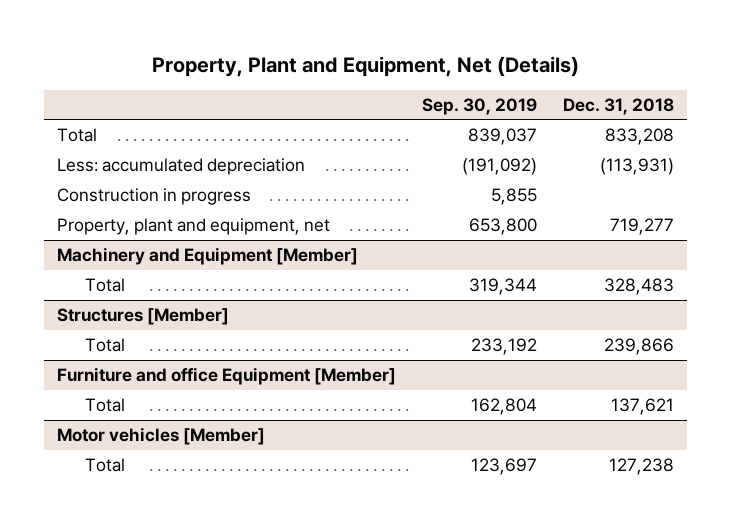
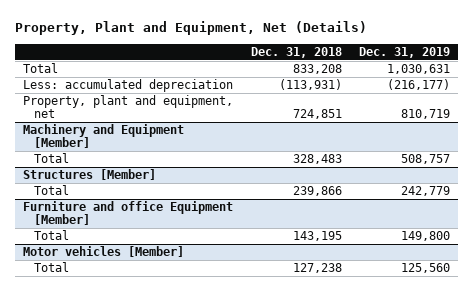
[422,97,538,115] Sep. 30, 2019 -> none
none -> [358,46,450,58] Dec. 31, 2019
[57,188,252,206] Construction in progress -> none
[610,218,675,236] 719,277 -> [292,109,342,120] 724,851
[611,398,675,416] 137,621 -> [292,231,342,242] 143,195

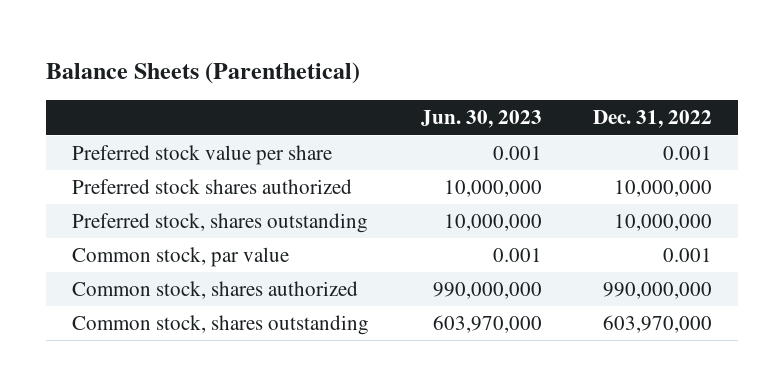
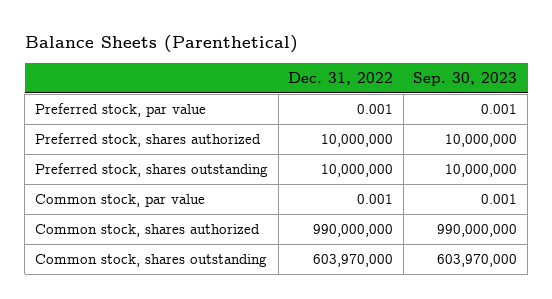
[420,110,542,129] Jun. 30, 2023 -> none
none -> [413,71,518,86] Sep. 30, 2023
[72,145,333,166] Preferred stock value per share -> [35,103,207,118] Preferred stock, par value
[72,179,353,195] Preferred stock shares authorized -> [35,133,262,148] Preferred stock, shares authorized

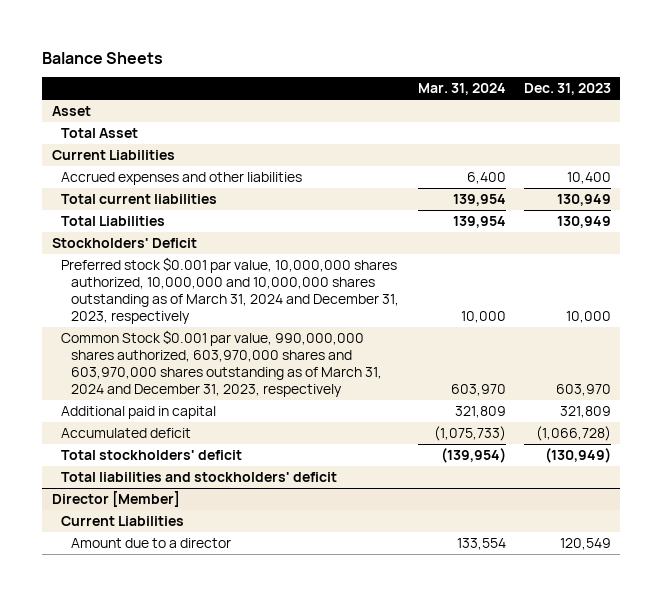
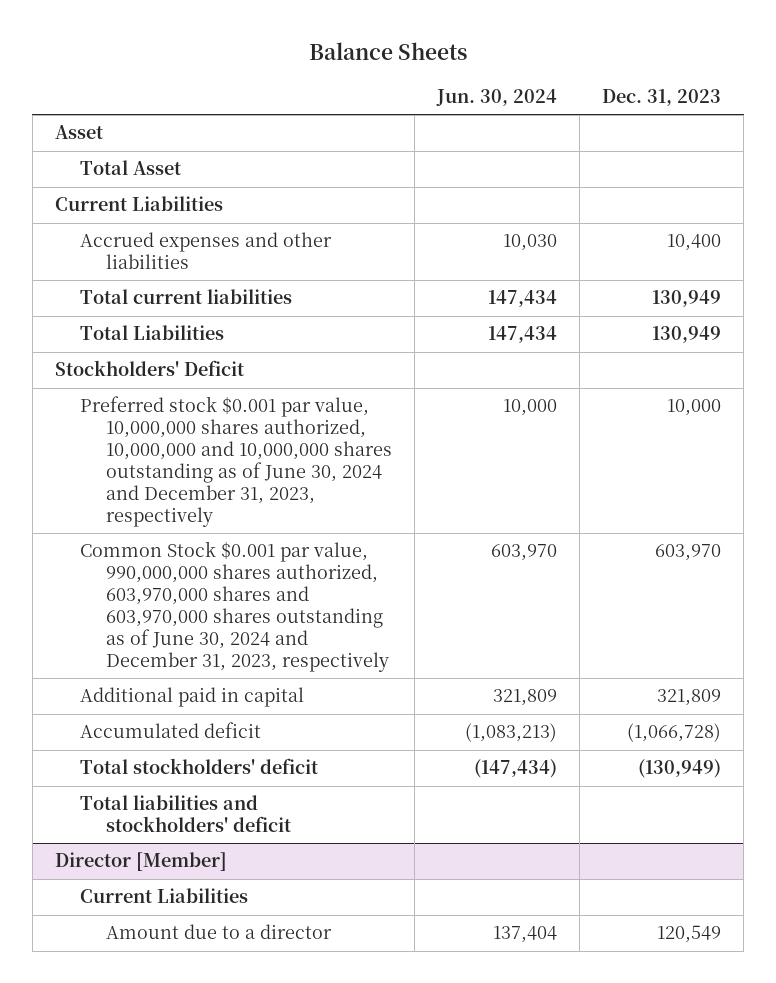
[417,83,506,96] Mar. 31, 2024 -> none
none -> [436,88,558,106] Jun. 30, 2024
[61,256,400,325] Preferred stock $0.001 par value, 10,000,000 shares authorized, 10,000,000 and 10,000,000 shares outstanding as of March 31, 2024 and December 31, 2023, respectively -> [80,396,392,527] Preferred stock $0.001 par value, 10,000,000 shares authorized, 10,000,000 and 10,000,000 shares outstanding as of June 30, 2024 and December 31, 2023, respectively
[61,329,383,398] Common Stock $0.001 par value, 990,000,000 shares authorized, 603,970,000 shares and 603,970,000 shares outstanding as of March 31, 2024 and December 31, 2023, respectively -> [80,541,389,672] Common Stock $0.001 par value, 990,000,000 shares authorized, 603,970,000 shares and 603,970,000 shares outstanding as of June 30, 2024 and December 31, 2023, respectively

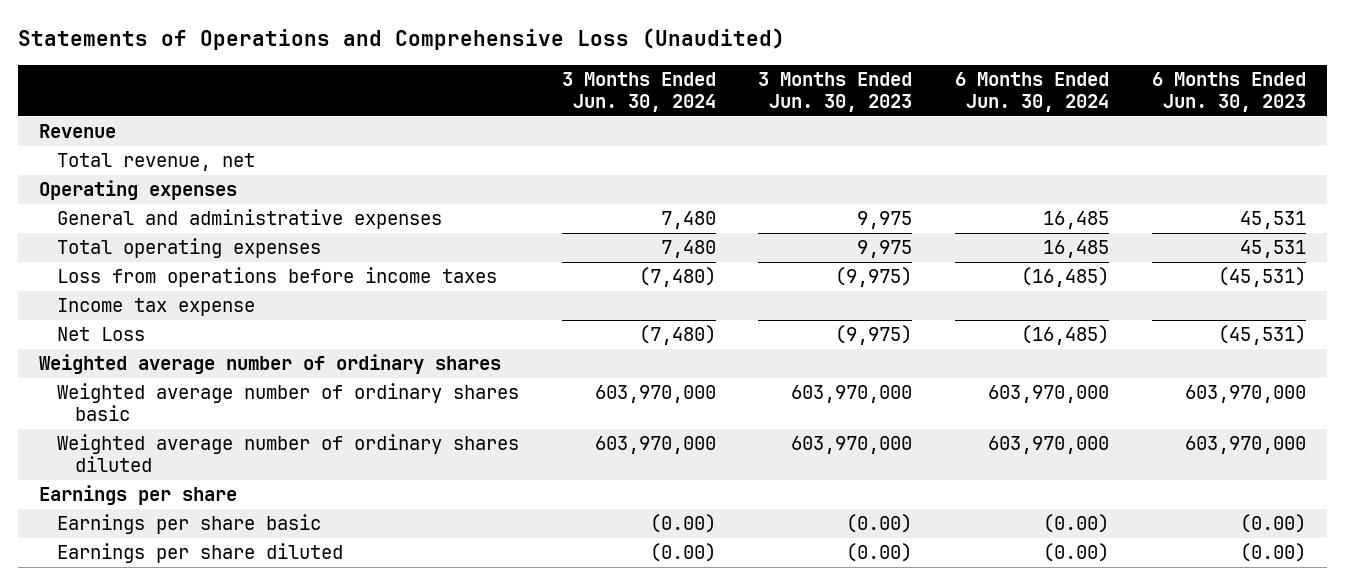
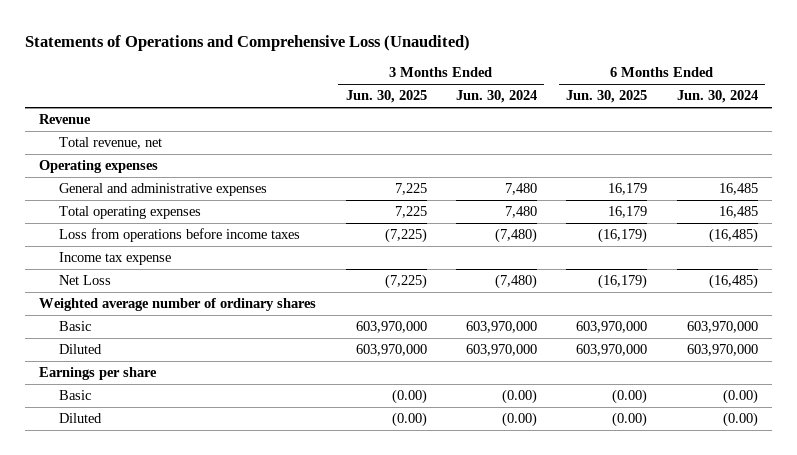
[758,72,913,112] 3 Months Ended Jun. 30, 2023 -> none
[1151,72,1306,112] 6 Months Ended Jun. 30, 2023 -> none
none -> [345,90,427,104] Jun. 30, 2025
none -> [566,90,648,104] Jun. 30, 2025
[57,383,520,421] Weighted average number of ordinary shares basic -> [58,321,91,332] Basic
[57,434,520,472] Weighted average number of ordinary shares diluted -> [58,344,102,355] Diluted
[57,514,322,535] Earnings per share basic -> [58,390,91,401] Basic
[57,543,344,564] Earnings per share diluted -> [58,413,102,424] Diluted

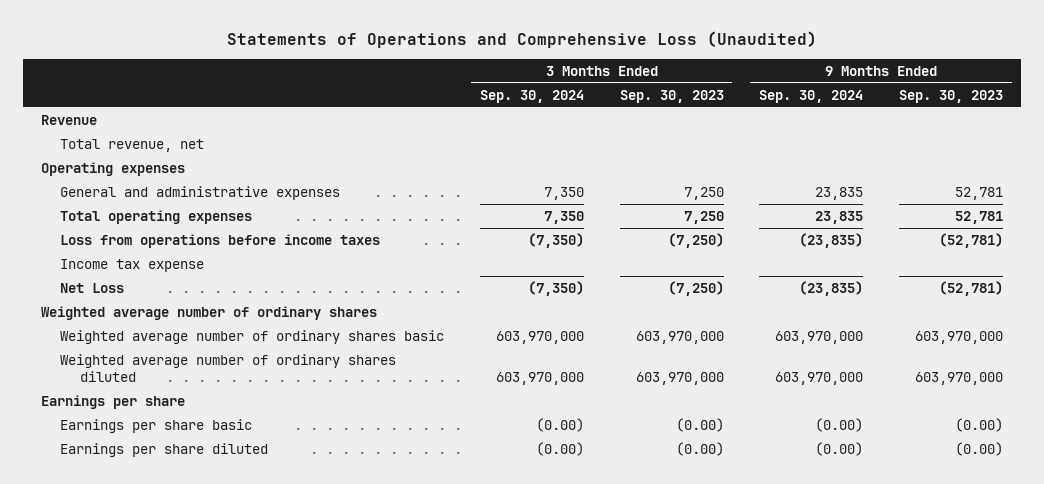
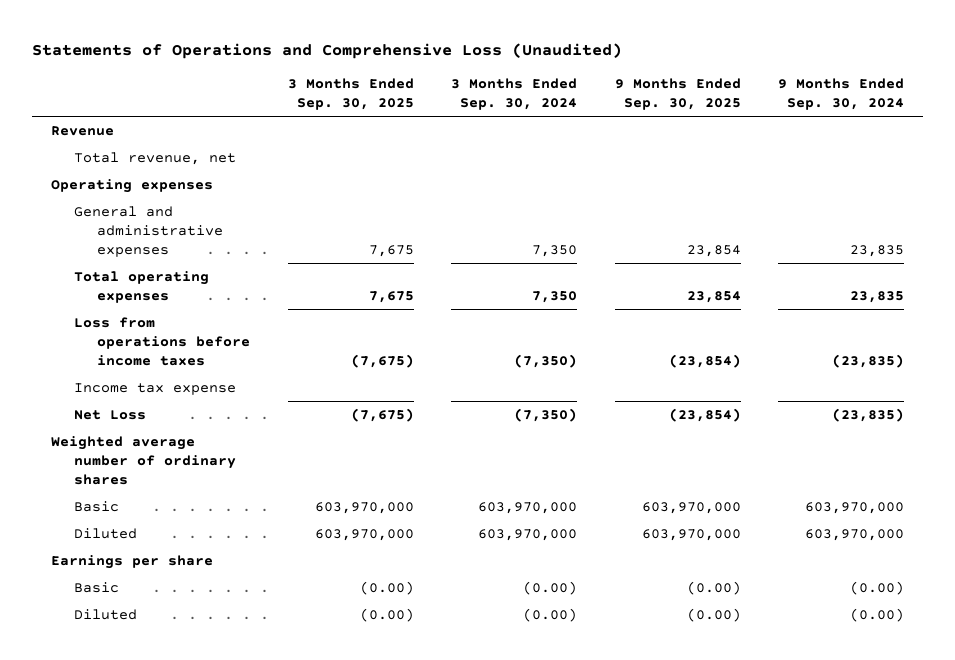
[619,89,724,103] Sep. 30, 2023 -> none
[898,89,1003,103] Sep. 30, 2023 -> none
none -> [287,78,414,111] 3 Months Ended Sep. 30, 2025
none -> [614,78,741,111] 9 Months Ended Sep. 30, 2025
[60,330,445,345] Weighted average number of ordinary shares basic -> [74,500,120,512] Basic
[60,354,397,383] Weighted average number of ordinary shares diluted -> [74,527,138,539] Diluted
[60,419,253,434] Earnings per share basic -> [74,581,120,593] Basic
[60,443,269,458] Earnings per share diluted -> [74,608,138,620] Diluted

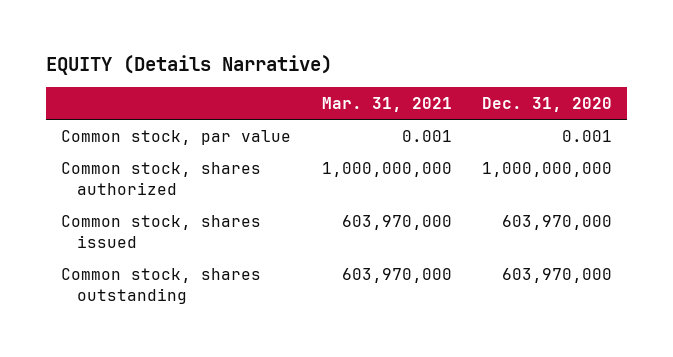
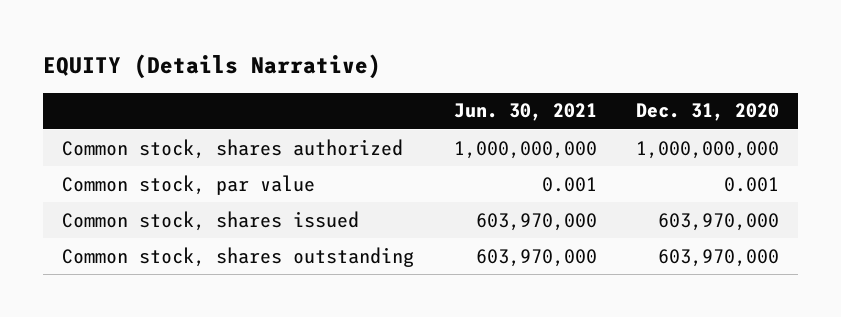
[321,97,452,113] Mar. 31, 2021 -> none
none -> [453,103,597,122] Jun. 30, 2021
[61,129,292,145] Common stock, par value -> [62,174,316,195] Common stock, par value

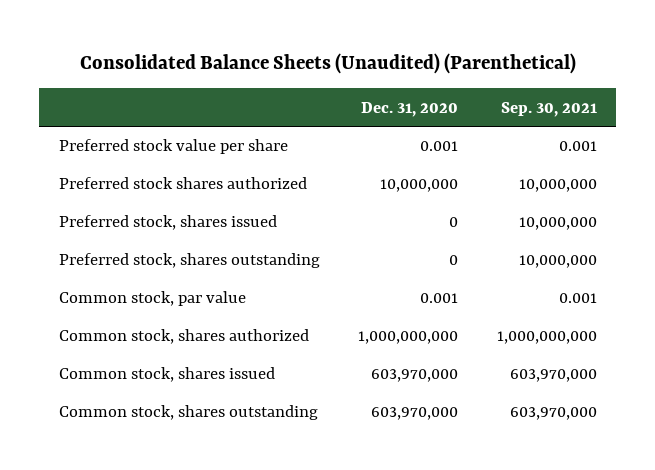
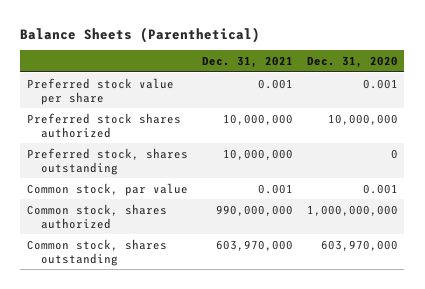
[79,53,576,75] Consolidated Balance Sheets (Unaudited) (Parenthetical) -> [20,26,261,43] Balance Sheets (Parenthetical)
[500,101,597,117] Sep. 30, 2021 -> none
none -> [201,56,293,69] Dec. 31, 2021
[58,215,277,231] Preferred stock, shares issued -> none
[58,367,275,383] Common stock, shares issued -> none

